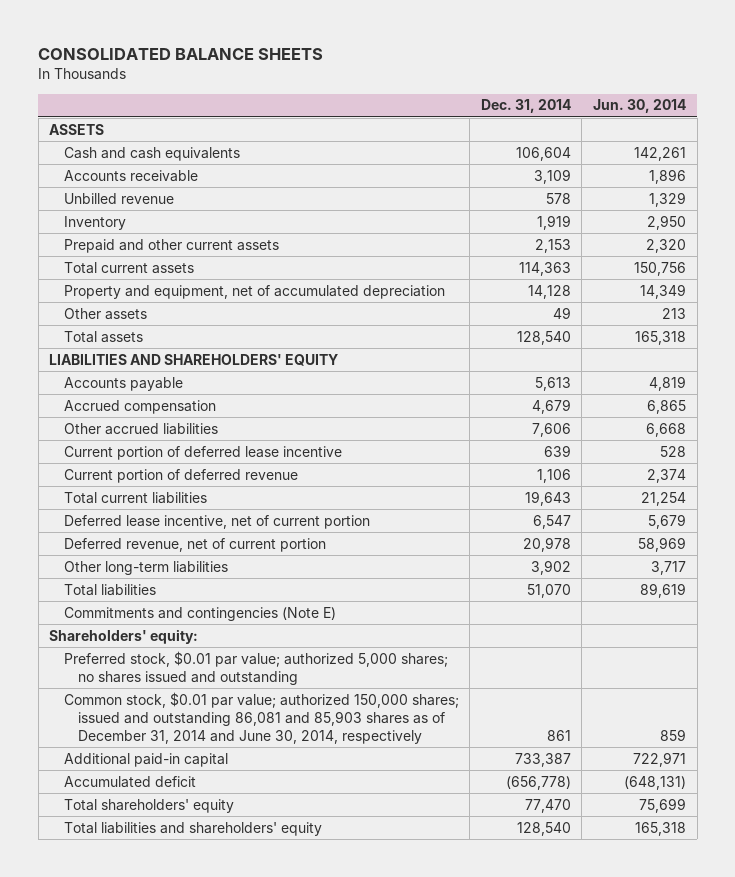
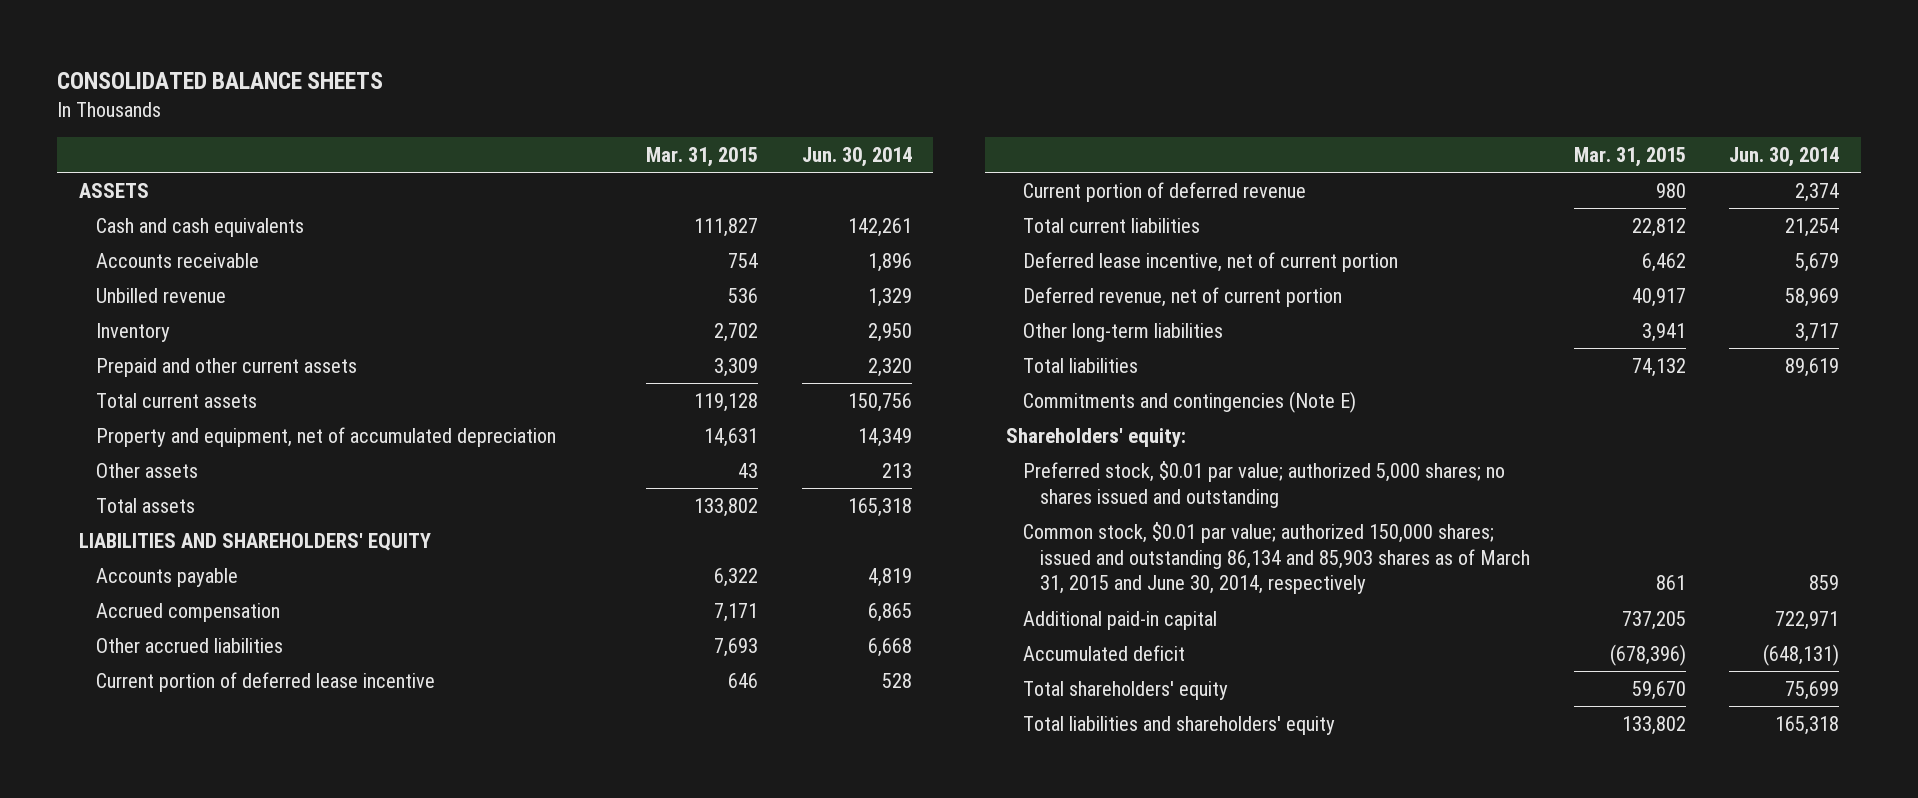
[480,99,571,114] Dec. 31, 2014 -> none
none -> [646,147,759,168] Mar. 31, 2015
[63,691,459,744] Common stock, $0.01 par value; authorized 150,000 shares; issued and outstanding 86,081 and 85,903 shares as of December 31, 2014 and June 30, 2014, respectively -> [1023,521,1531,595] Common stock, $0.01 par value; authorized 150,000 shares; issued and outstanding 86,134 and 85,903 shares as of March 31, 2015 and June 30, 2014, respectively

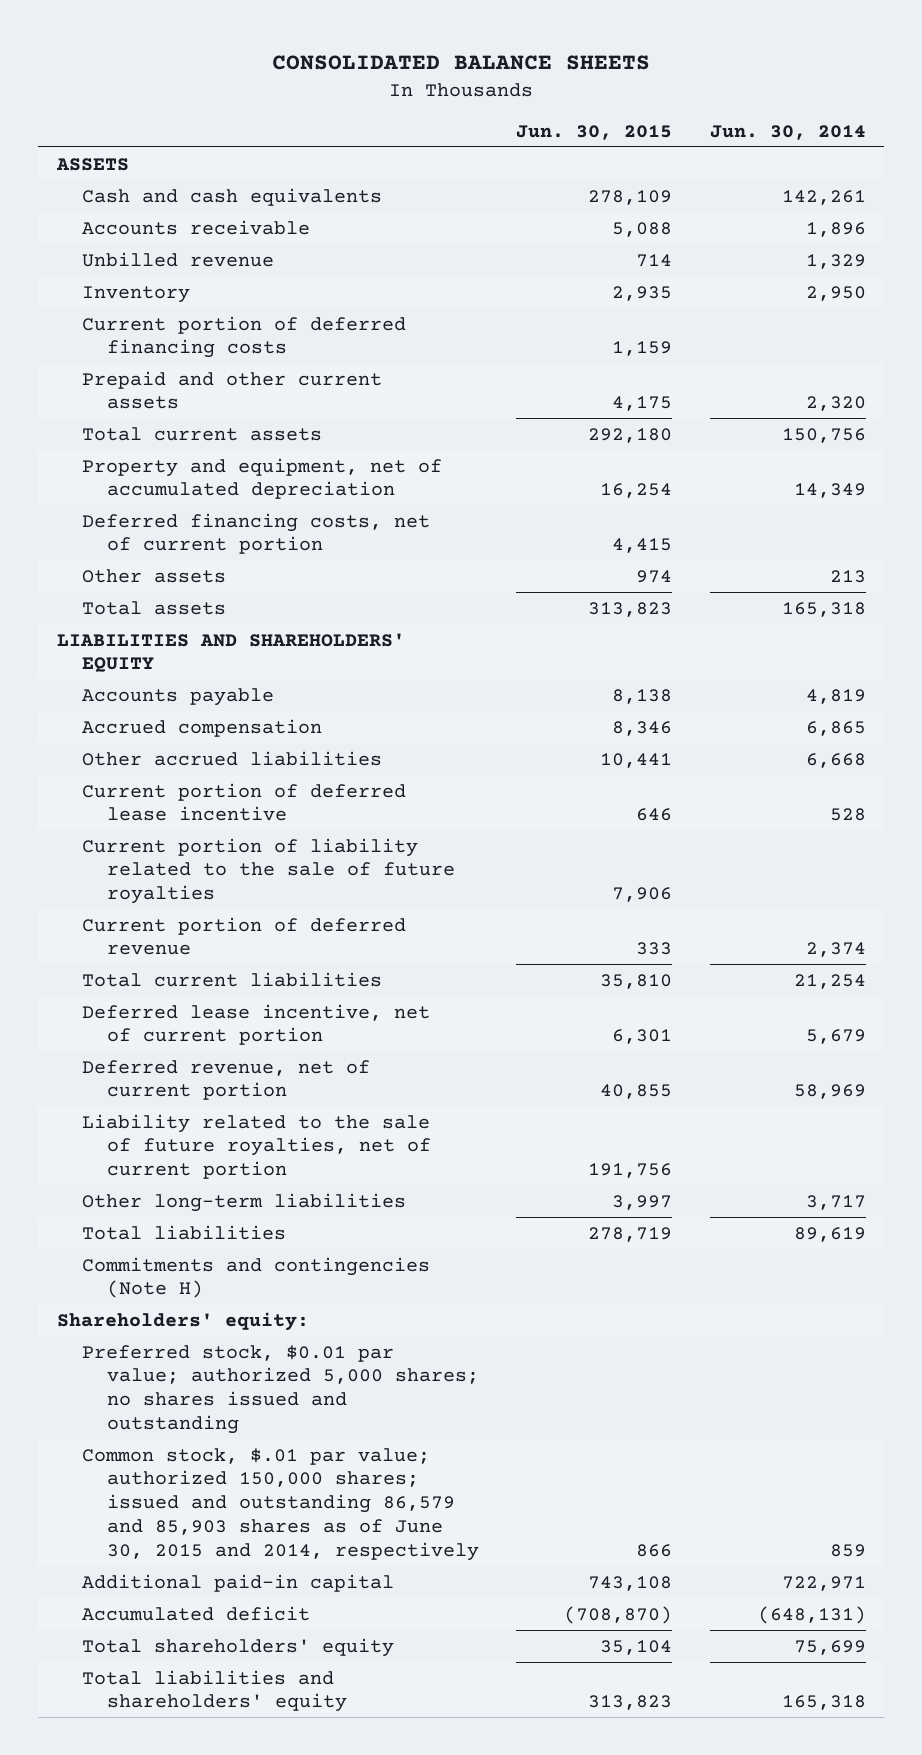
[646,147,759,168] Mar. 31, 2015 -> none
none -> [516,124,673,140] Jun. 30, 2015
none -> [81,315,406,359] Current portion of deferred financing costs
none -> [81,512,430,555] Deferred financing costs, net of current portion
none -> [81,837,455,905] Current portion of liability related to the sale of future royalties
none -> [81,1113,431,1180] Liability related to the sale of future royalties, net of current portion
[1023,390,1357,413] Commitments and contingencies (Note E) -> [81,1256,430,1299] Commitments and contingencies (Note H)
[1023,521,1531,595] Common stock, $0.01 par value; authorized 150,000 shares; issued and outstanding 86,134 and 85,903 shares as of March 31, 2015 and June 30, 2014, respectively -> [81,1447,479,1561] Common stock, $.01 par value; authorized 150,000 shares; issued and outstanding 86,579 and 85,903 shares as of June 30, 2015 and 2014, respectively

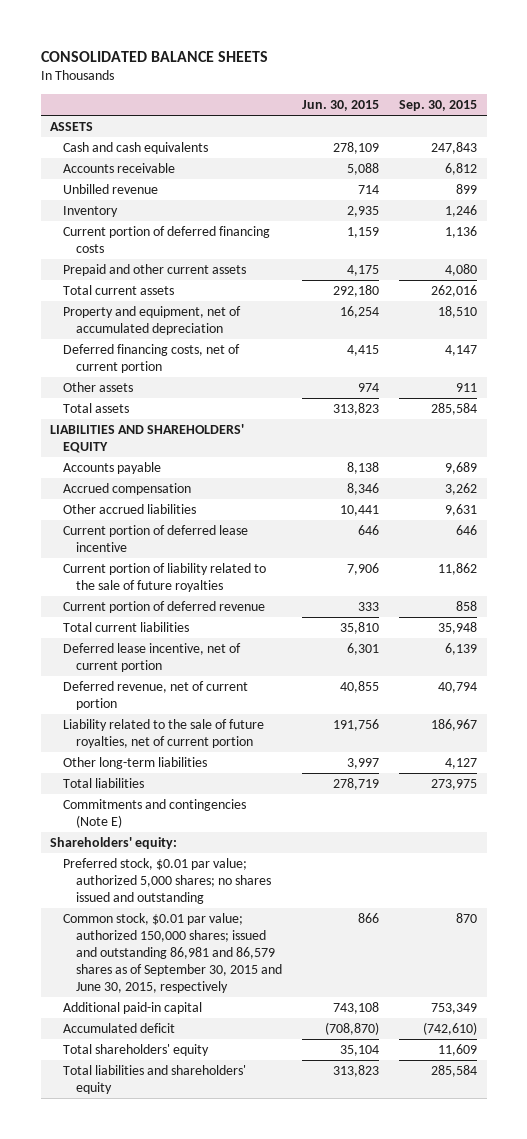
[709,124,866,140] Jun. 30, 2014 -> none
none -> [398,100,477,112] Sep. 30, 2015
[81,1256,430,1299] Commitments and contingencies (Note H) -> [63,798,247,828] Commitments and contingencies (Note E)
[81,1447,479,1561] Common stock, $.01 par value; authorized 150,000 shares; issued and outstanding 86,579 and 85,903 shares as of June 30, 2015 and 2014, respectively -> [63,912,283,993] Common stock, $0.01 par value; authorized 150,000 shares; issued and outstanding 86,981 and 86,579 shares as of September 30, 2015 and June 30, 2015, respectively

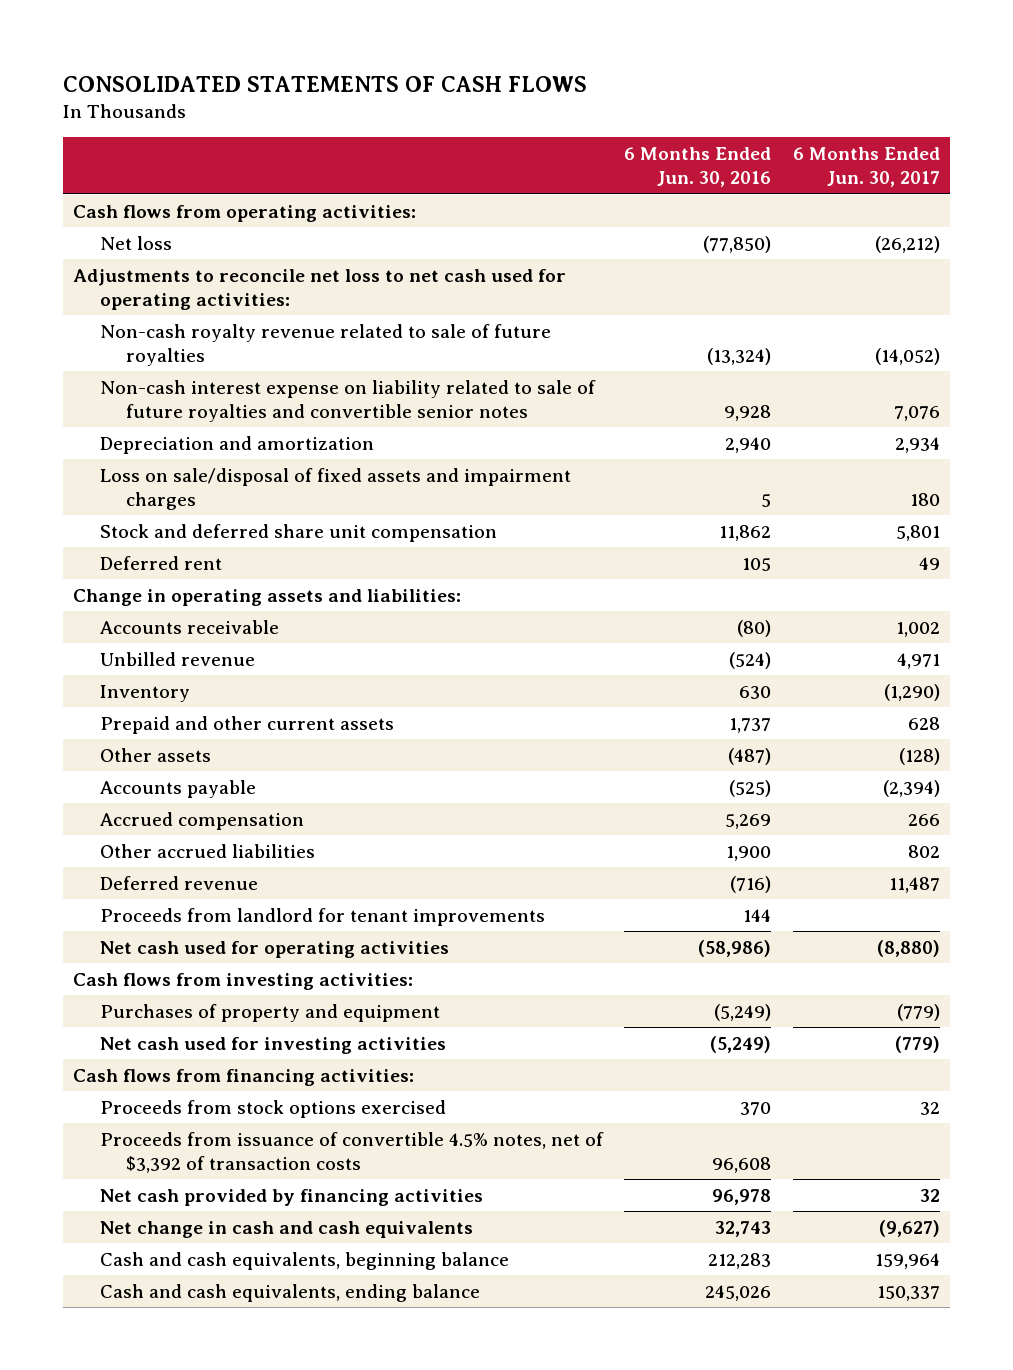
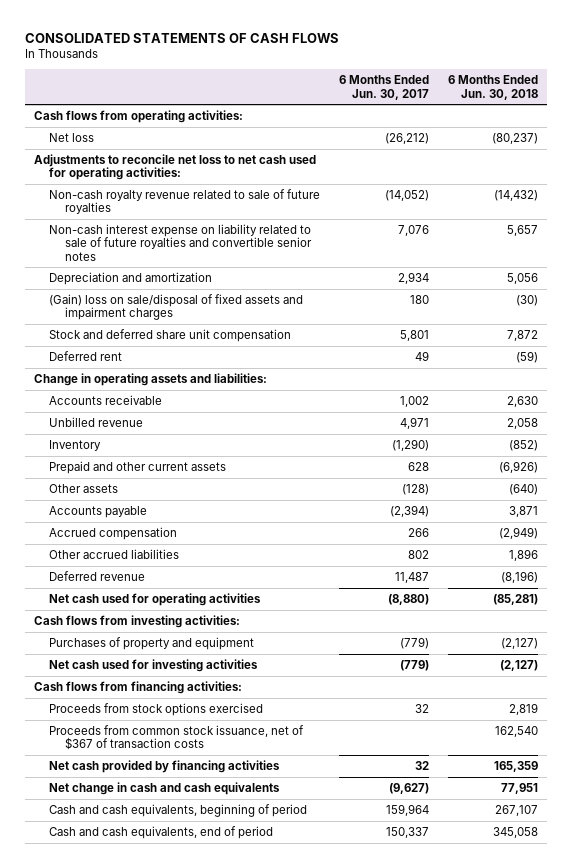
[624,146,772,188] 6 Months Ended Jun. 30, 2016 -> none
none -> [447,75,538,100] 6 Months Ended Jun. 30, 2018
[99,467,571,511] Loss on sale/disposal of fixed assets and impairment charges -> [49,294,304,321] (Gain) loss on sale/disposal of fixed assets and impairment charges
[99,907,545,926] Proceeds from landlord for tenant improvements -> none
[99,1131,604,1174] Proceeds from issuance of convertible 4.5% notes, net of $3,392 of transaction costs -> none
none -> [49,725,305,751] Proceeds from common stock issuance, net of $367 of transaction costs
[99,1251,509,1270] Cash and cash equivalents, beginning balance -> [49,804,308,818] Cash and cash equivalents, beginning of period
[99,1283,480,1302] Cash and cash equivalents, ending balance -> [49,826,274,840] Cash and cash equivalents, end of period

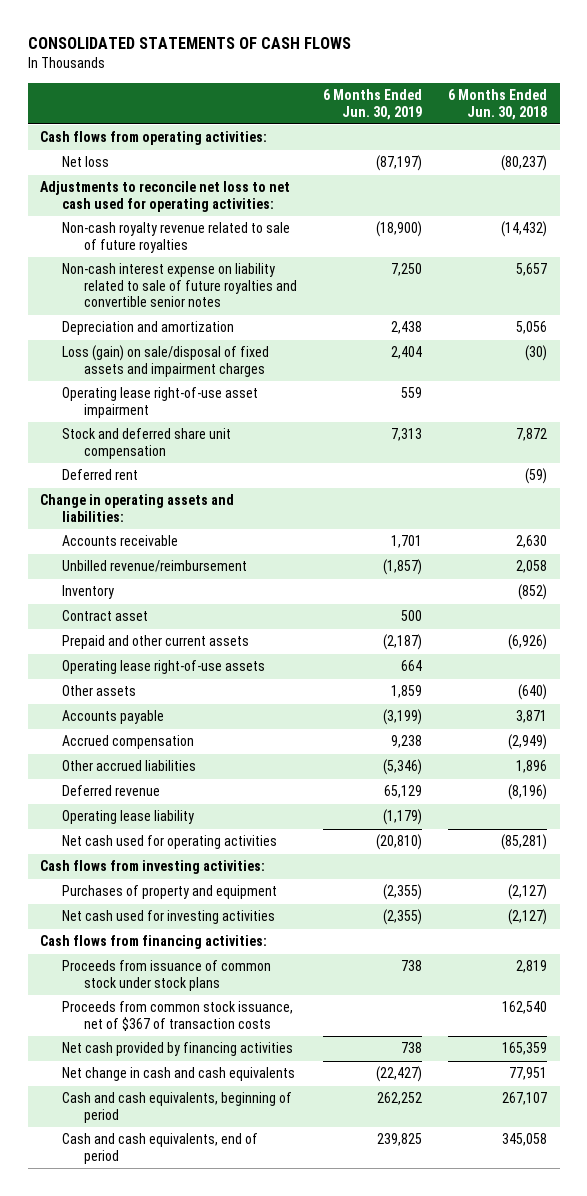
[339,75,430,100] 6 Months Ended Jun. 30, 2017 -> none
none -> [323,89,423,120] 6 Months Ended Jun. 30, 2019
[49,294,304,321] (Gain) loss on sale/disposal of fixed assets and impairment charges -> [62,345,270,377] Loss (gain) on sale/disposal of fixed assets and impairment charges
none -> [62,387,259,418] Operating lease right-of-use asset impairment
[49,417,144,428] Unbilled revenue -> [62,560,248,573] Unbilled revenue/reimbursement
none -> [62,610,149,622] Contract asset
none -> [62,660,266,675] Operating lease right-of-use assets
none -> [62,810,195,825] Operating lease liability
[49,703,264,717] Proceeds from stock options exercised -> [62,960,272,991] Proceeds from issuance of common stock under stock plans

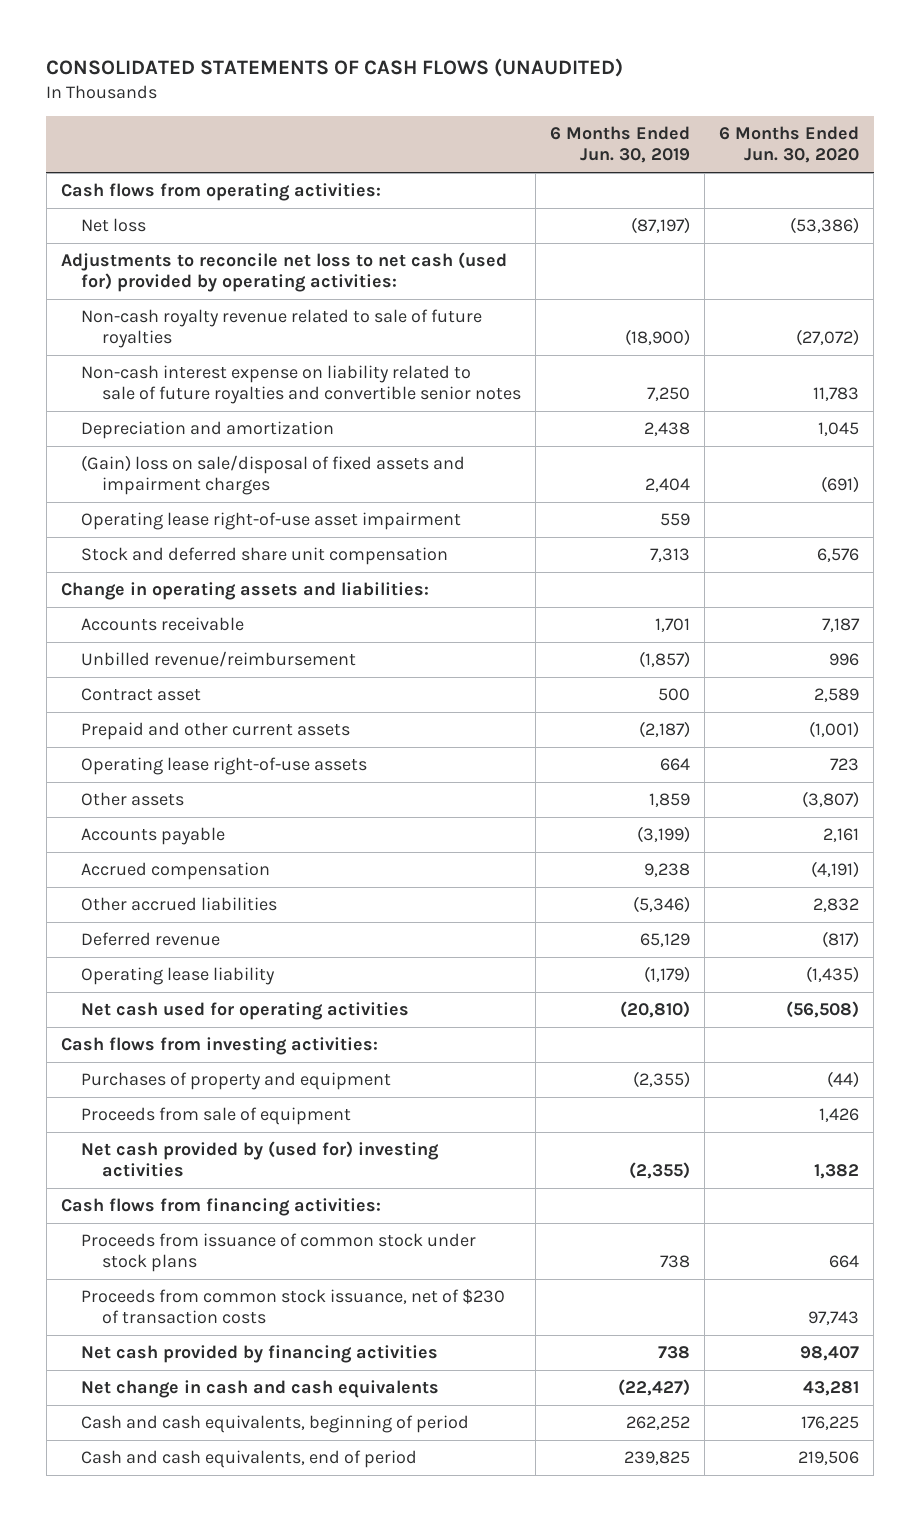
[27,37,351,50] CONSOLIDATED STATEMENTS OF CASH FLOWS -> [46,58,624,78] CONSOLIDATED STATEMENTS OF CASH FLOWS (UNAUDITED)
[447,89,547,120] 6 Months Ended Jun. 30, 2018 -> none
none -> [719,126,860,164] 6 Months Ended Jun. 30, 2020
[40,181,291,212] Adjustments to reconcile net loss to net cash used for operating activities: -> [60,251,507,293] Adjustments to reconcile net loss to net cash (used for) provided by operating activities:
[62,345,270,377] Loss (gain) on sale/disposal of fixed assets and impairment charges -> [81,454,466,496] (Gain) loss on sale/disposal of fixed assets and impairment charges
[62,469,139,481] Deferred rent -> none
[62,585,115,600] Inventory -> none
none -> [81,1106,352,1125] Proceeds from sale of equipment
[62,910,276,925] Net cash used for investing activities -> [81,1140,440,1178] Net cash provided by (used for) investing activities
[62,1001,294,1031] Proceeds from common stock issuance, net of $367 of transaction costs -> [81,1288,506,1325] Proceeds from common stock issuance, net of $230 of transaction costs

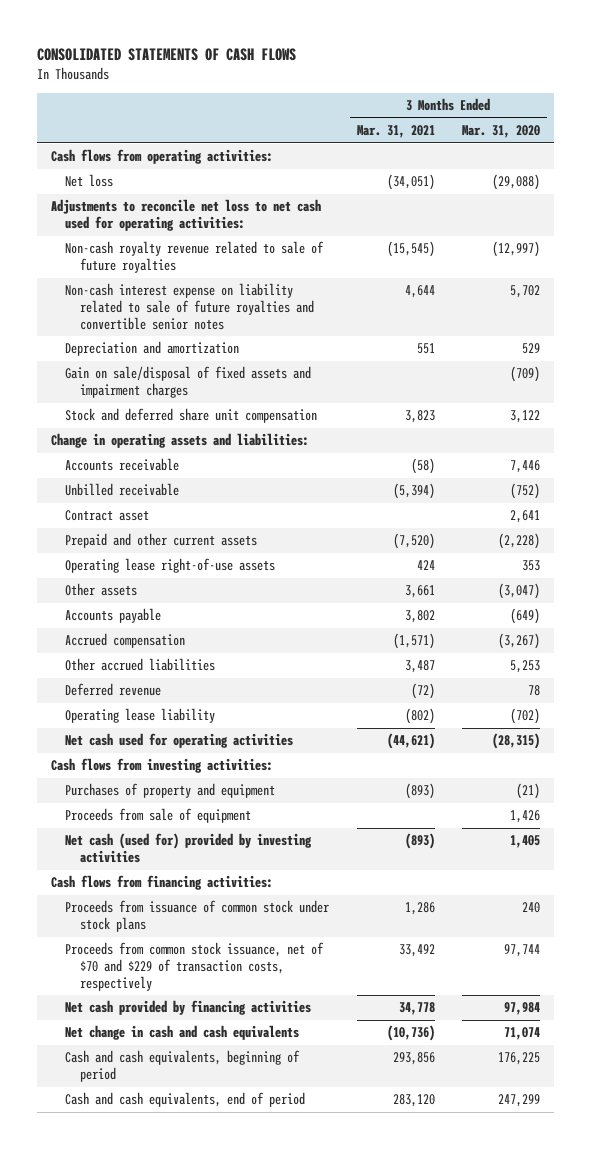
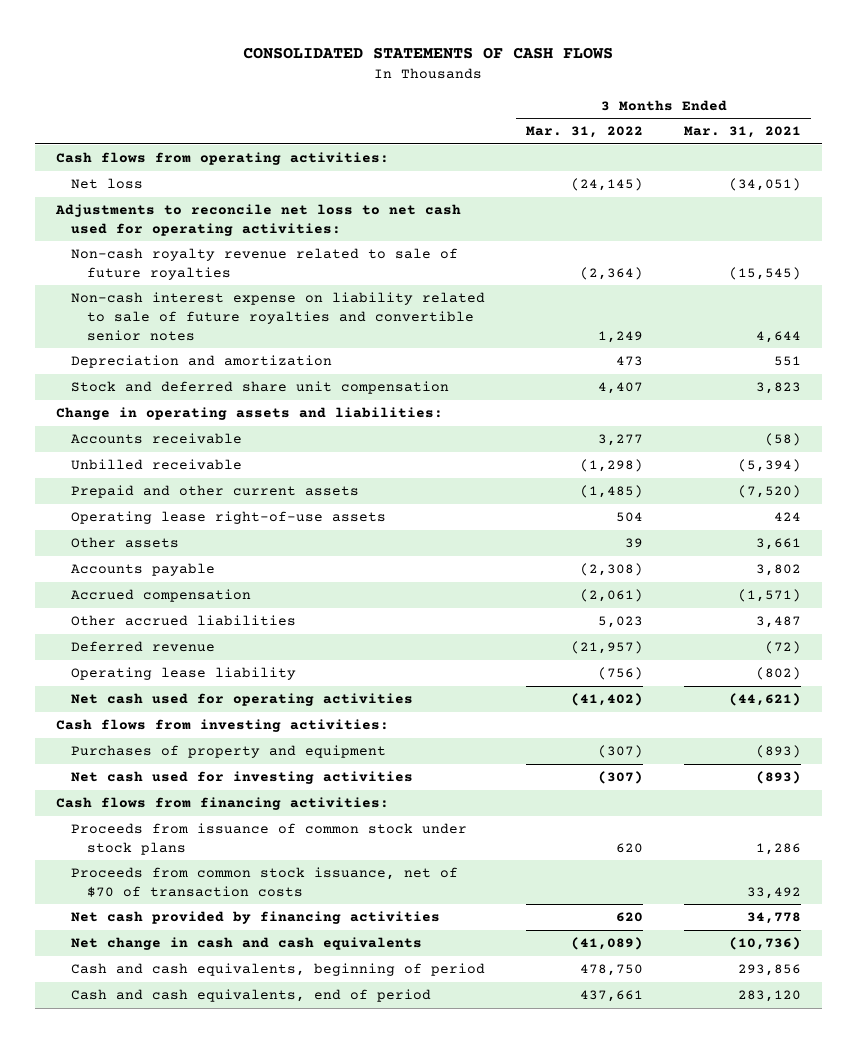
[461,125,540,139] Mar. 31, 2020 -> none
none -> [526,126,644,139] Mar. 31, 2022
[65,366,312,399] Gain on sale/disposal of fixed assets and impairment charges -> none
[65,510,150,522] Contract asset -> none
[65,808,252,824] Proceeds from sale of equipment -> none
[65,833,313,864] Net cash (used for) provided by investing activities -> [71,771,414,785] Net cash used for investing activities
[65,942,325,992] Proceeds from common stock issuance, net of $70 and $229 of transaction costs, respectively -> [71,867,459,897] Proceeds from common stock issuance, net of $70 of transaction costs

